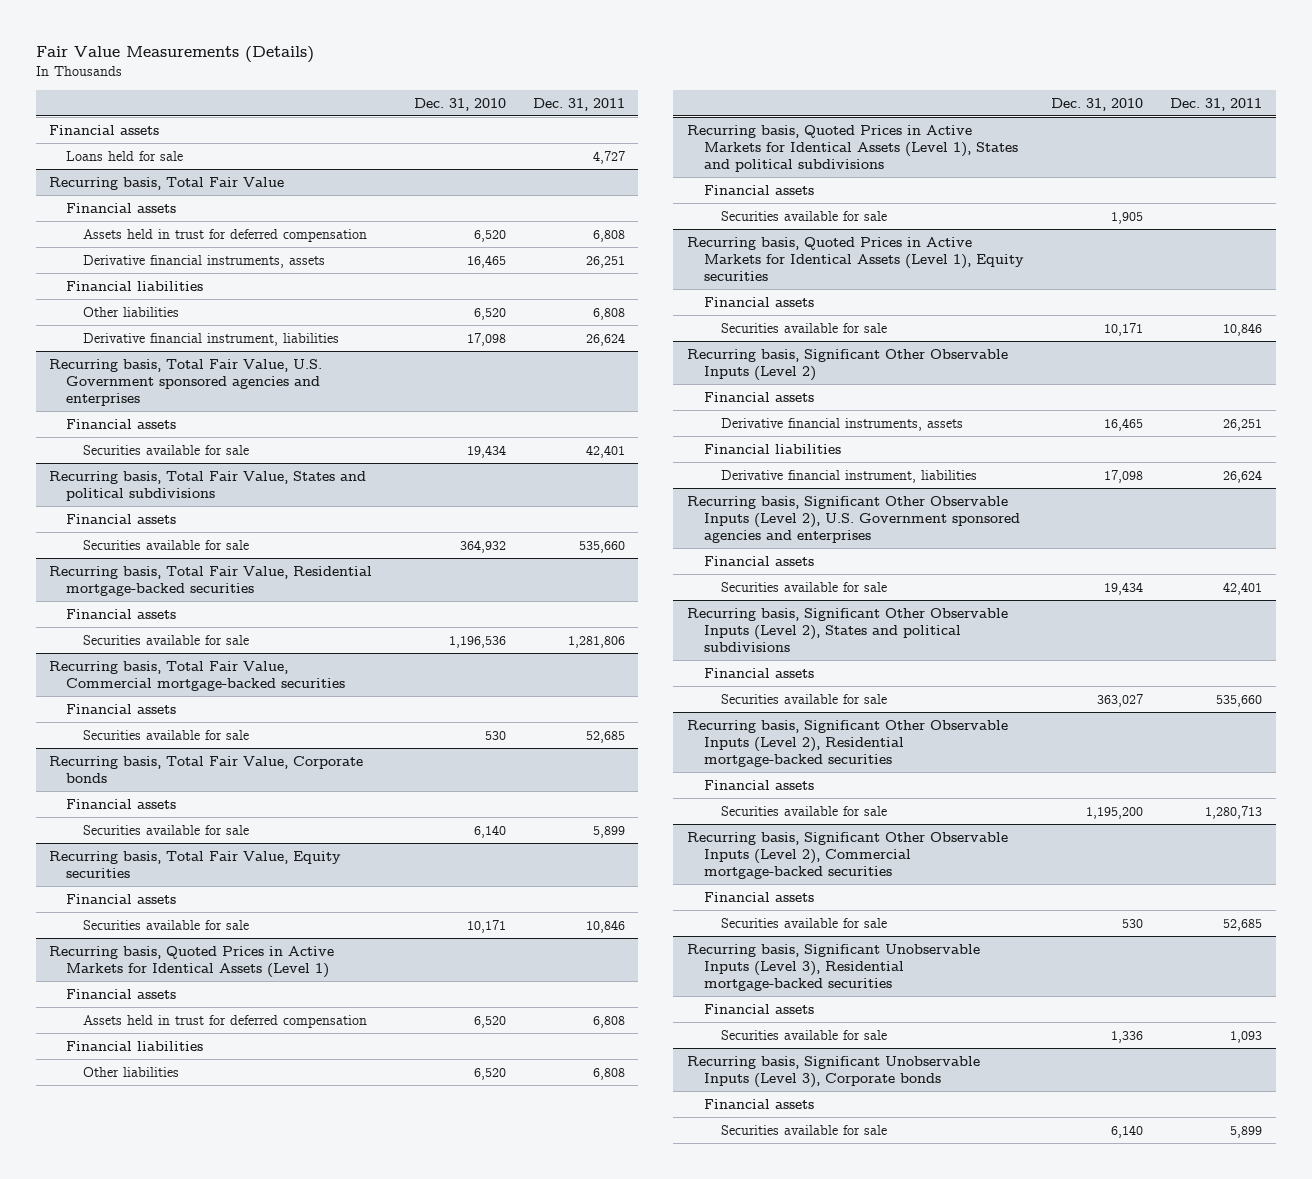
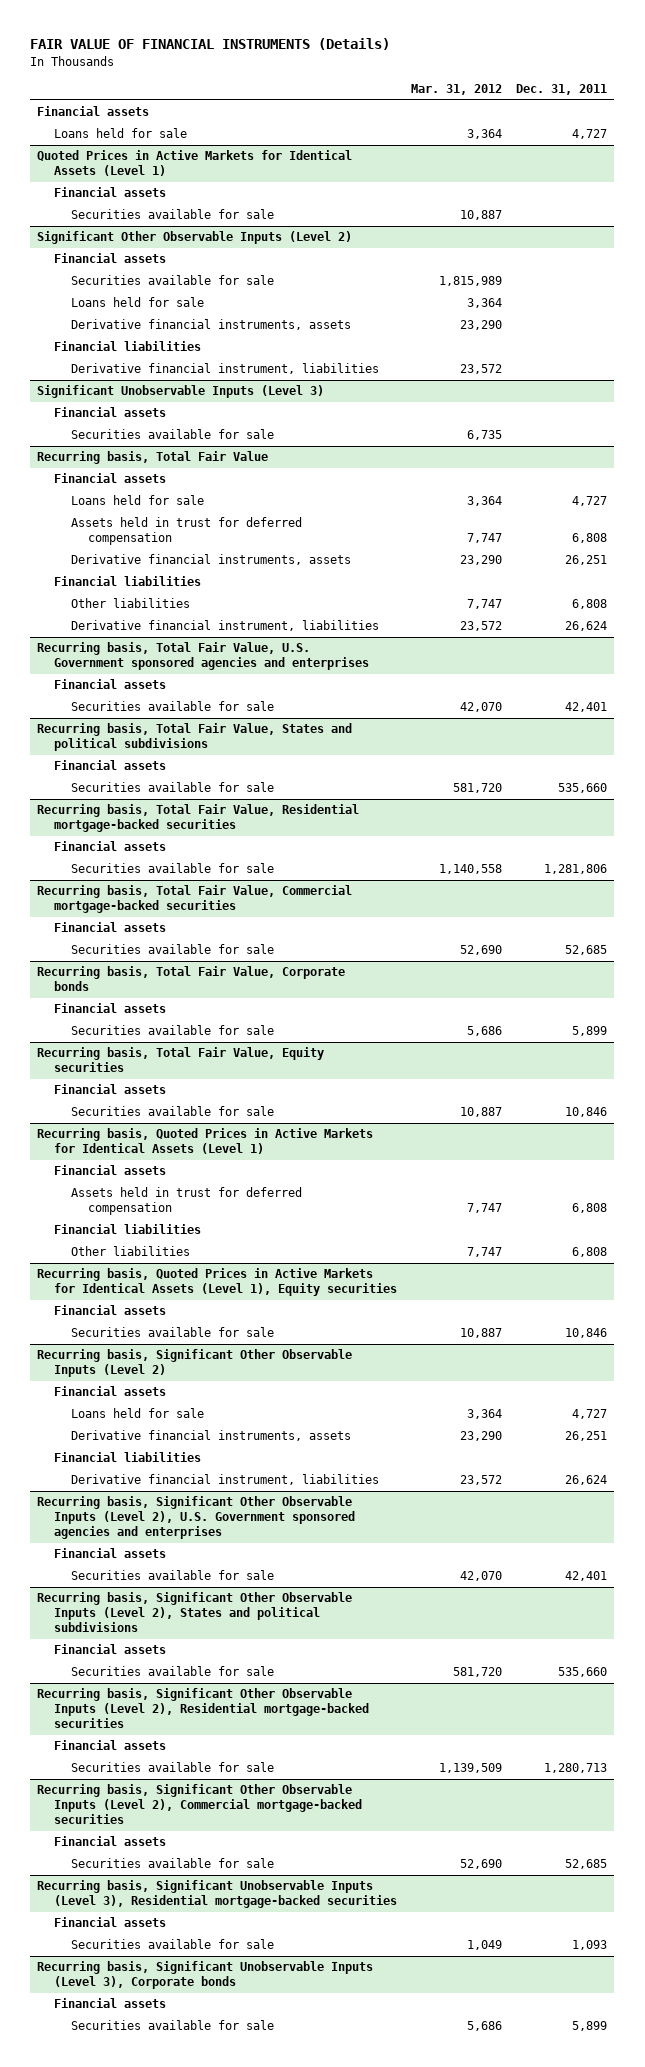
[35,46,314,64] Fair Value Measurements (Details) -> [30,38,391,51] FAIR VALUE OF FINANCIAL INSTRUMENTS (Details)
[413,97,506,111] Dec. 31, 2010 -> none
none -> [411,84,503,96] Mar. 31, 2012
none -> [37,150,353,177] Quoted Prices in Active Markets for Identical Assets (Level 1)
none -> [54,187,167,198] Financial assets
none -> [70,209,274,220] Securities available for sale
none -> [37,231,353,245] Significant Other Observable Inputs (Level 2)
none -> [54,253,167,264] Financial assets
none -> [70,275,274,286] Securities available for sale
none -> [70,297,204,308] Loans held for sale
none -> [70,319,351,331] Derivative financial instruments, assets
none -> [54,341,202,352] Financial liabilities
none -> [70,363,379,375] Derivative financial instrument, liabilities
none -> [37,385,325,399] Significant Unobservable Inputs (Level 3)
none -> [54,407,167,418] Financial assets
none -> [70,429,274,440] Securities available for sale
none -> [70,495,204,506] Loans held for sale
[686,124,1018,173] Recurring basis, Quoted Prices in Active Markets for Identical Assets (Level 1), States and political subdivisions -> none
[703,184,814,195] Financial assets -> none
[720,210,887,221] Securities available for sale -> none
none -> [70,1408,204,1419] Loans held for sale

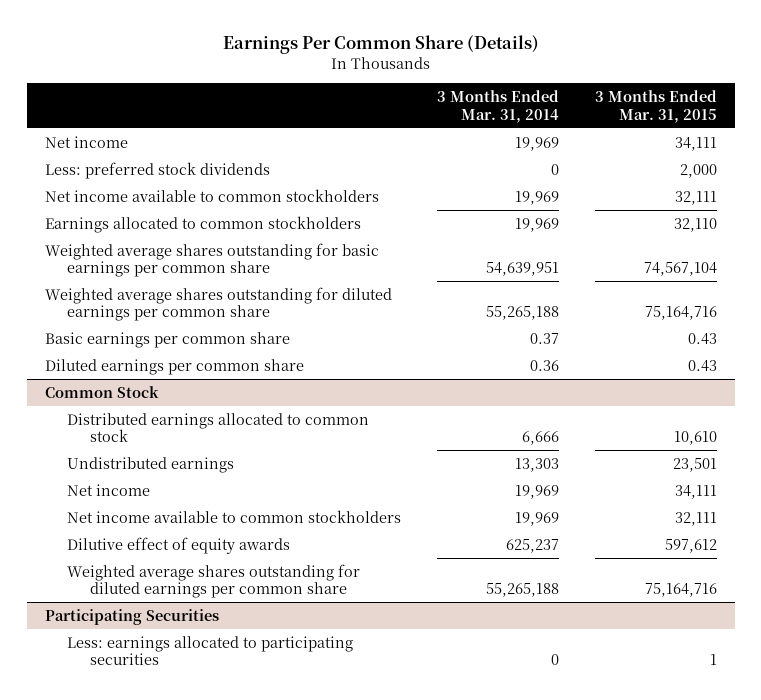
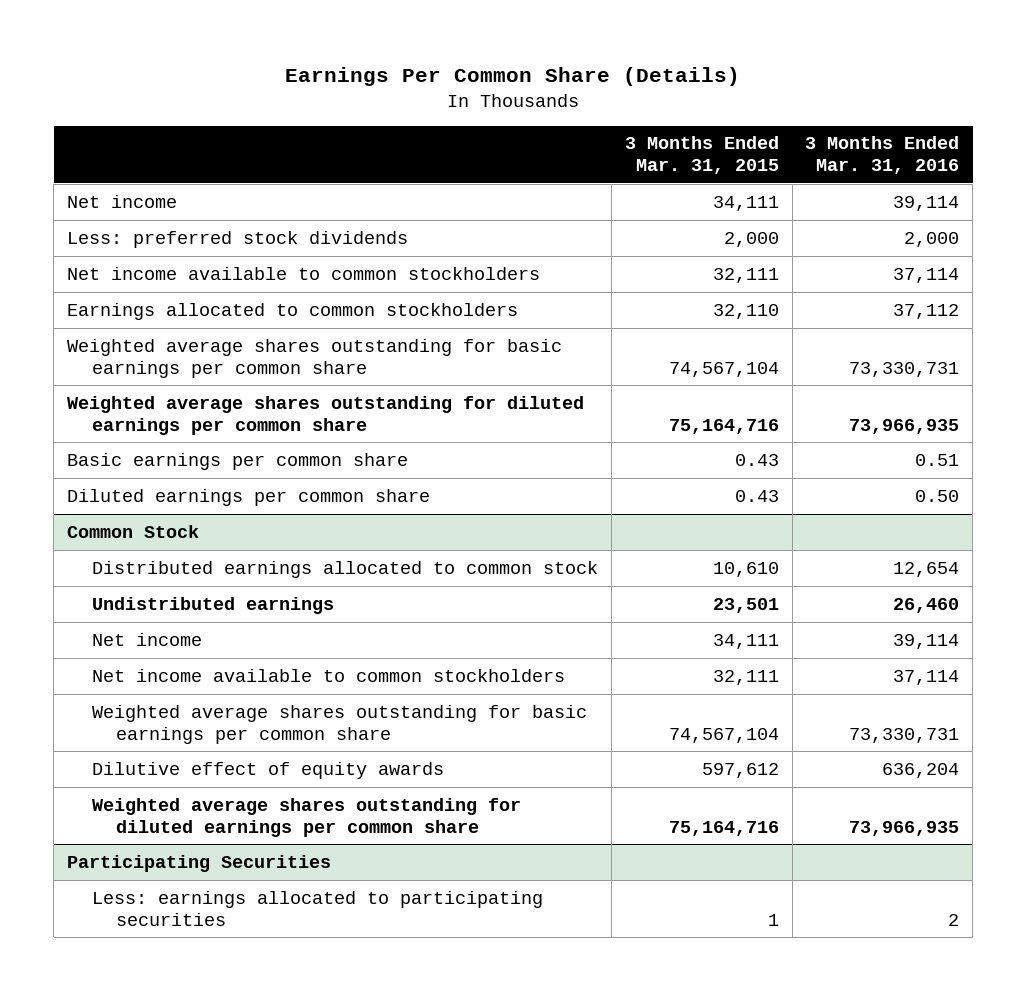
[437,90,560,123] 3 Months Ended Mar. 31, 2014 -> none
none -> [805,136,960,175] 3 Months Ended Mar. 31, 2016
none -> [91,704,587,744] Weighted average shares outstanding for basic earnings per common share

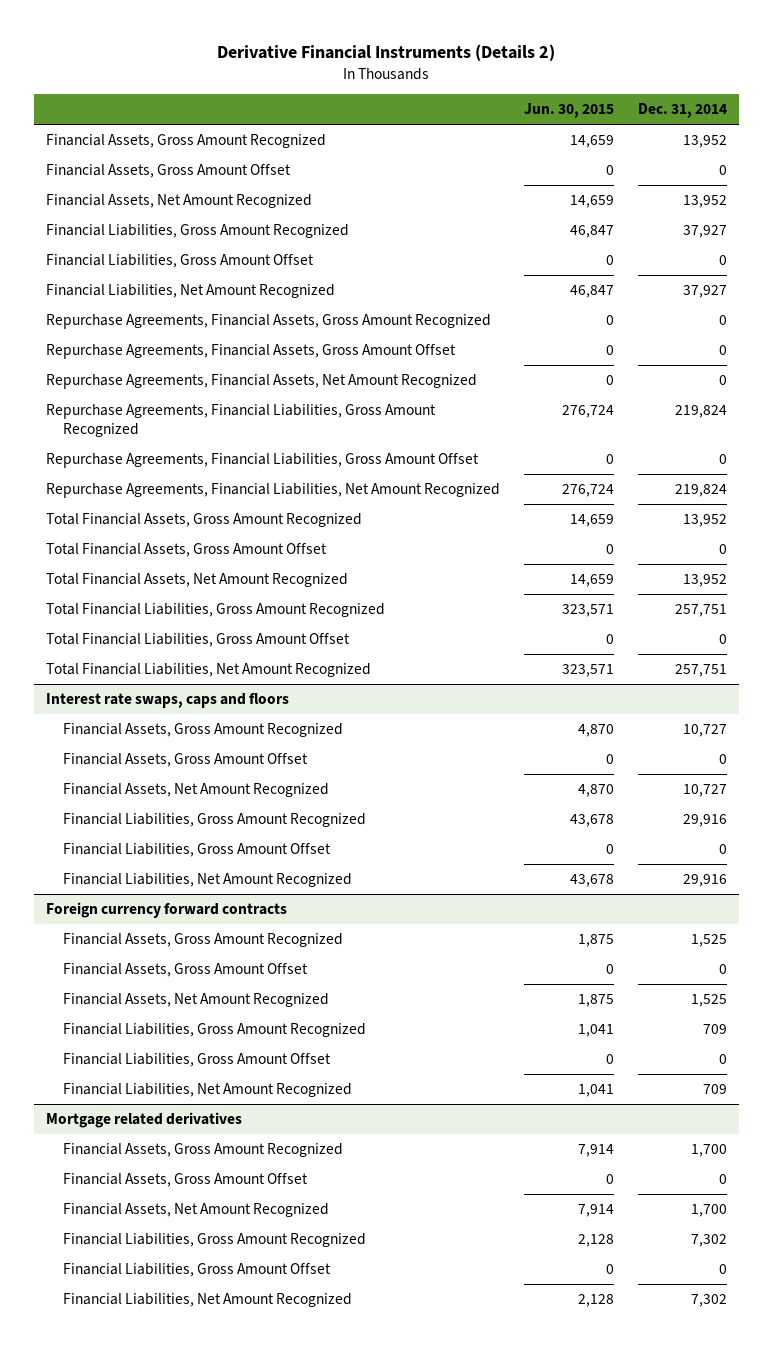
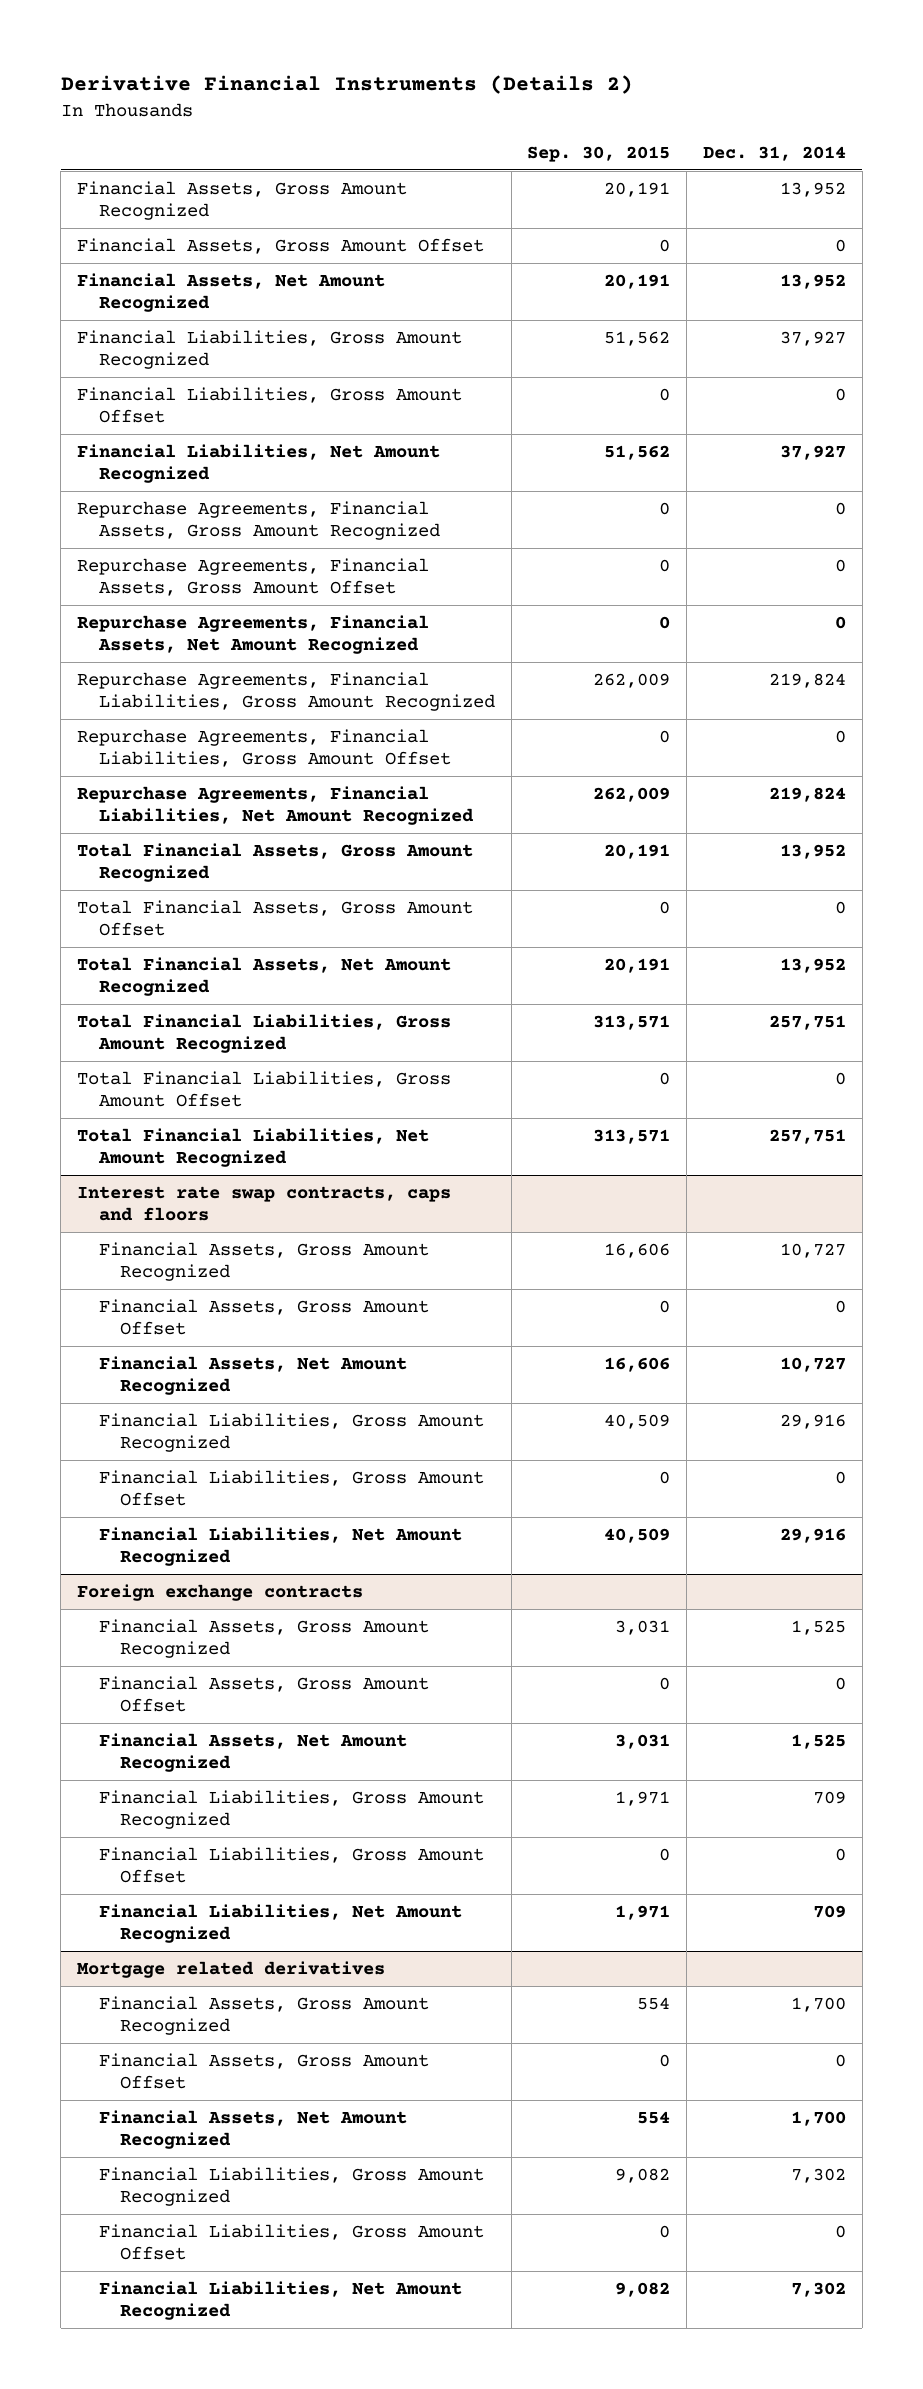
[523,103,614,119] Jun. 30, 2015 -> none
none -> [527,145,671,162] Sep. 30, 2015
[45,692,289,708] Interest rate swaps, caps and floors -> [77,1186,452,1222] Interest rate swap contracts, caps and floors
[45,901,287,918] Foreign currency forward contracts -> [77,1584,364,1602] Foreign exchange contracts

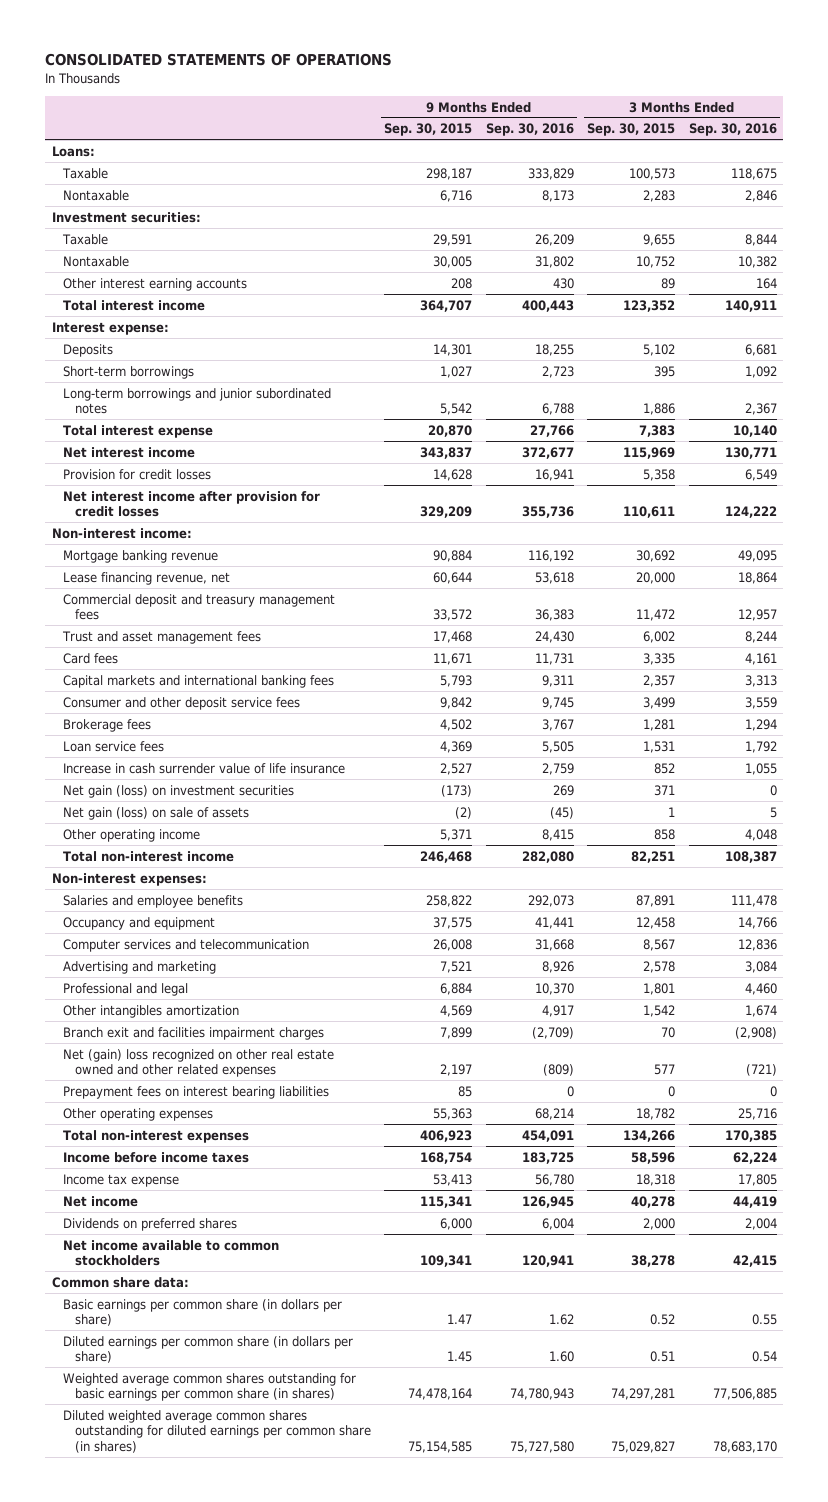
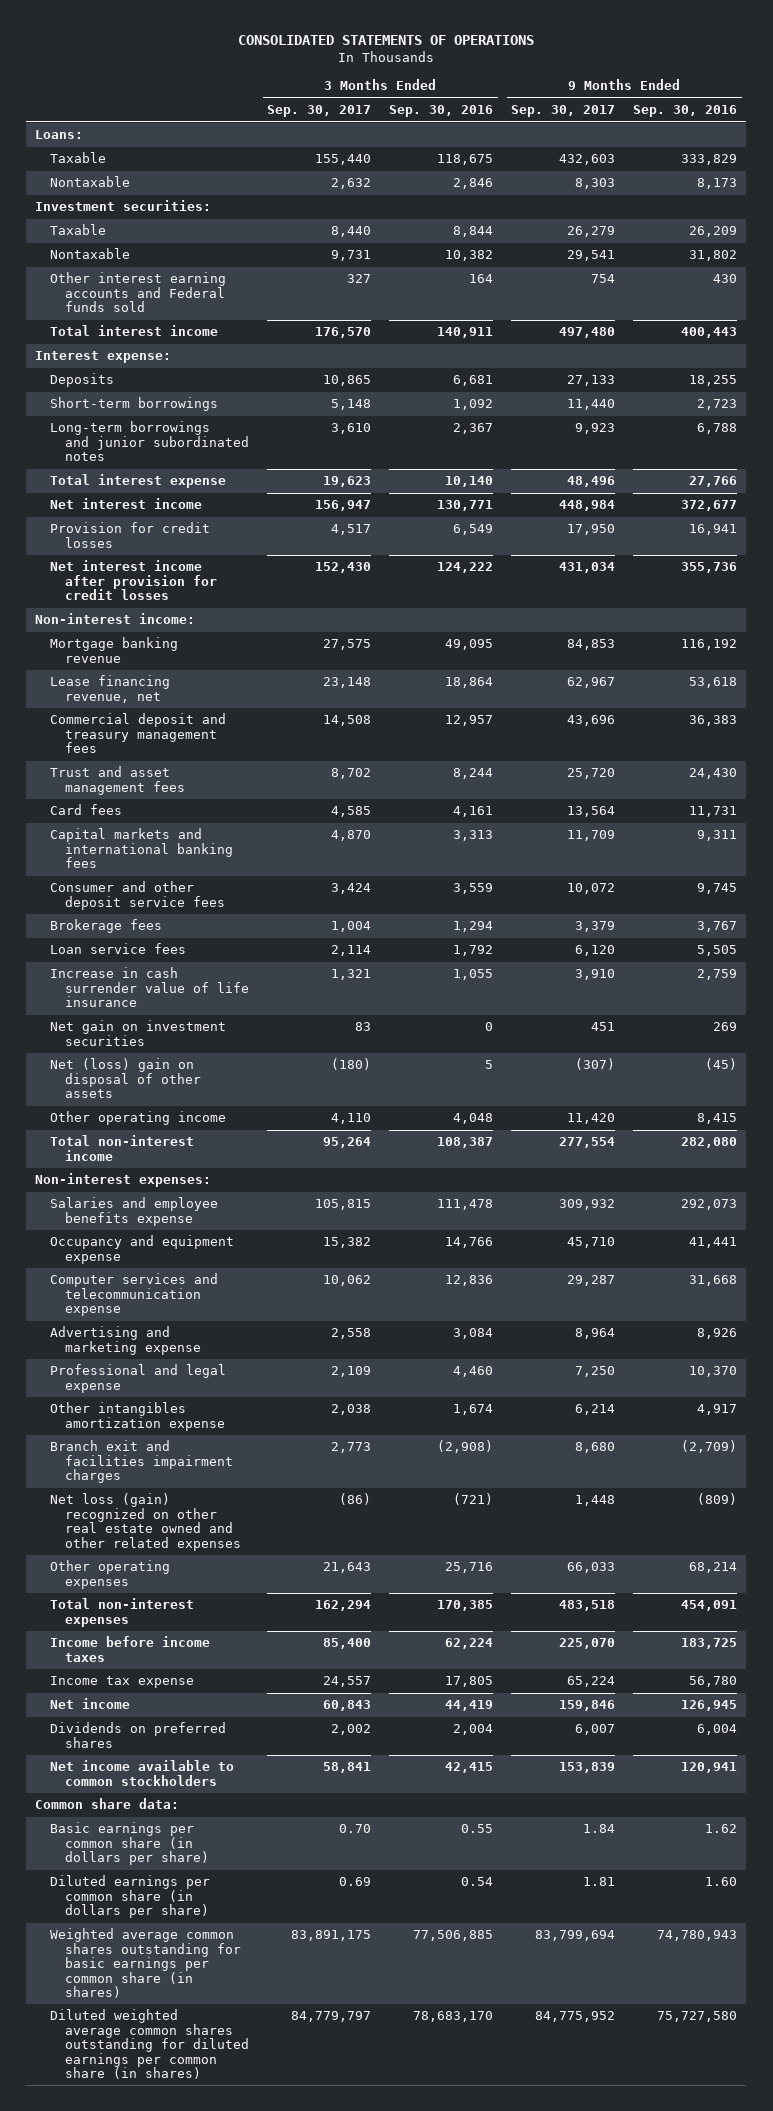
[384,123,473,137] Sep. 30, 2015 -> none
[587,123,676,137] Sep. 30, 2015 -> none
none -> [267,105,372,118] Sep. 30, 2017
none -> [511,105,616,118] Sep. 30, 2017
[63,277,248,291] Other interest earning accounts -> [50,272,227,313] Other interest earning accounts and Federal funds sold
[63,784,295,798] Net gain (loss) on investment securities -> [50,1020,227,1046] Net gain on investment securities
[63,806,250,820] Net gain (loss) on sale of assets -> [50,1058,202,1099] Net (loss) gain on disposal of other assets
[63,894,244,908] Salaries and employee benefits -> [50,1197,219,1226] Salaries and employee benefits expense
[63,916,216,930] Occupancy and equipment -> [50,1235,235,1264] Occupancy and equipment expense
[63,938,310,952] Computer services and telecommunication -> [50,1273,219,1317] Computer services and telecommunication expense
[63,960,217,974] Advertising and marketing -> [50,1326,202,1355] Advertising and marketing expense
[63,982,189,996] Professional and legal -> [50,1364,227,1393] Professional and legal expense
[63,1004,240,1018] Other intangibles amortization -> [50,1402,226,1431] Other intangibles amortization expense
[63,1085,330,1099] Prepayment fees on interest bearing liabilities -> none
[63,1048,335,1078] Net (gain) loss recognized on other real estate owned and other related expenses -> [50,1493,242,1551] Net loss (gain) recognized on other real estate owned and other related expenses

